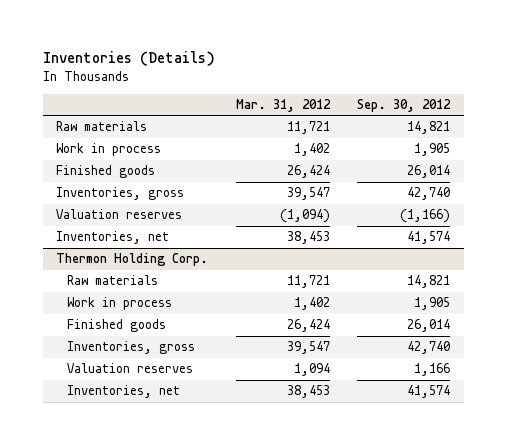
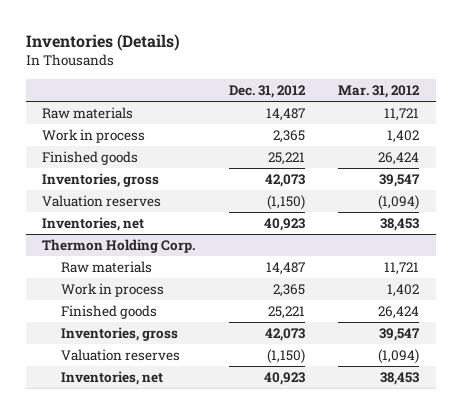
[357,98,452,112] Sep. 30, 2012 -> none
none -> [228,85,306,99] Dec. 31, 2012
[293,363,330,377] 1,094 -> [378,349,420,365] (1,094)

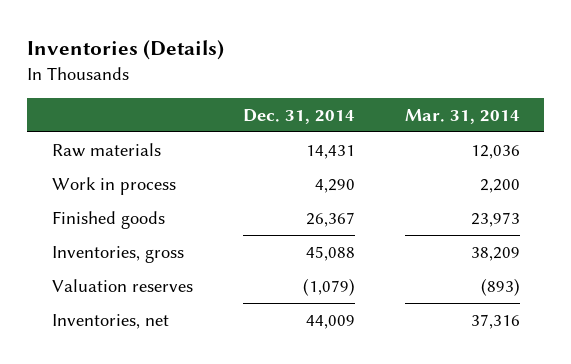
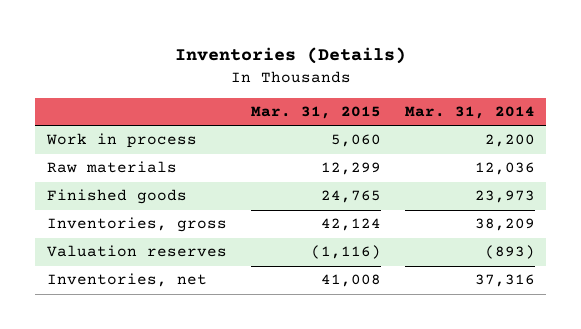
[242,108,355,124] Dec. 31, 2014 -> none
none -> [250,106,381,120] Mar. 31, 2015
[51,142,161,157] Raw materials -> [46,161,177,174] Raw materials

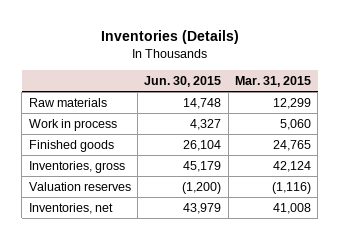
[404,106,535,120] Mar. 31, 2014 -> none
none -> [144,75,222,87] Jun. 30, 2015
[45,133,197,149] Work in process -> [28,118,117,131] Work in process

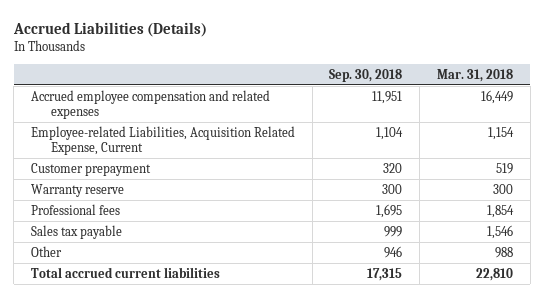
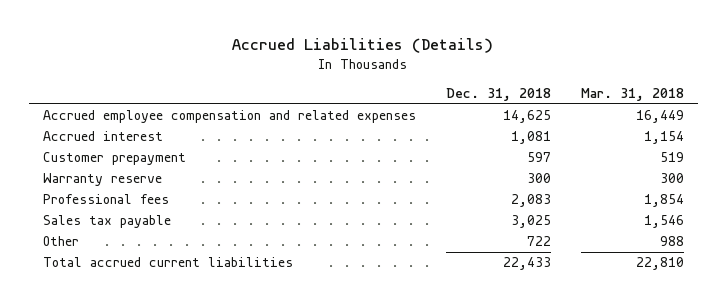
[329,68,403,82] Sep. 30, 2018 -> none
none -> [445,88,551,102] Dec. 31, 2018
[30,125,295,156] Employee-related Liabilities, Acquisition Related Expense, Current -> [43,131,164,142] Accrued interest

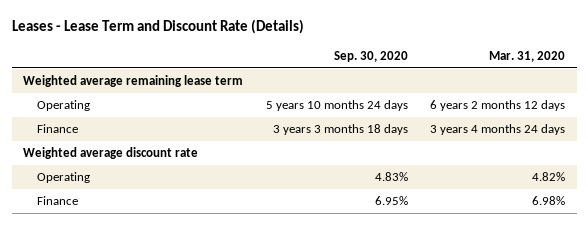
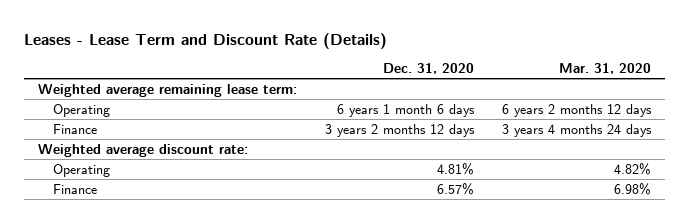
[333,50,408,62] Sep. 30, 2020 -> none
none -> [383,62,475,74] Dec. 31, 2020
[22,75,243,88] Weighted average remaining lease term -> [37,83,297,97] Weighted average remaining lease term:
[22,147,198,160] Weighted average discount rate -> [37,143,248,157] Weighted average discount rate:

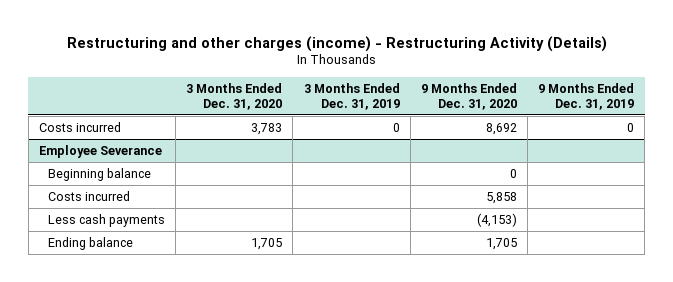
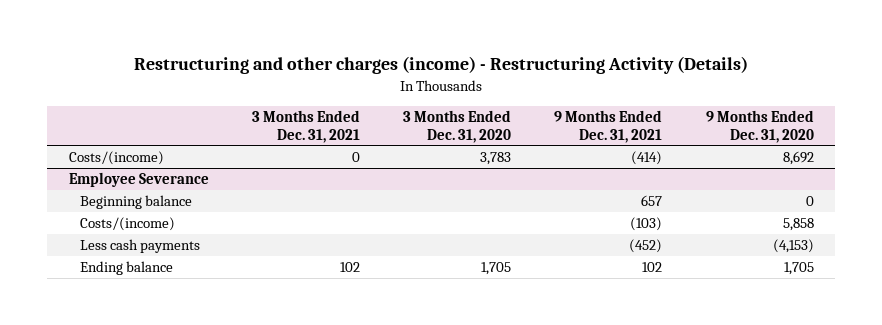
[303,82,400,110] 3 Months Ended Dec. 31, 2019 -> none
[538,82,635,110] 9 Months Ended Dec. 31, 2019 -> none
none -> [251,109,360,143] 3 Months Ended Dec. 31, 2021
none -> [554,109,663,143] 9 Months Ended Dec. 31, 2021
[38,121,121,132] Costs incurred -> [68,151,164,166] Costs/(income)
[48,190,131,201] Costs incurred -> [79,217,175,232] Costs/(income)

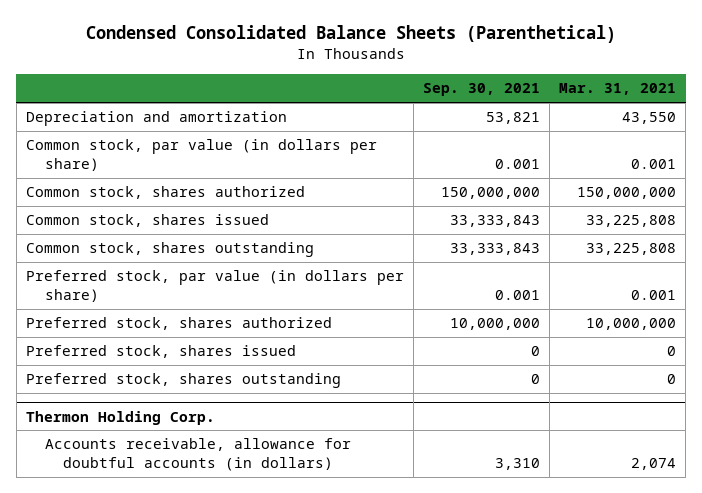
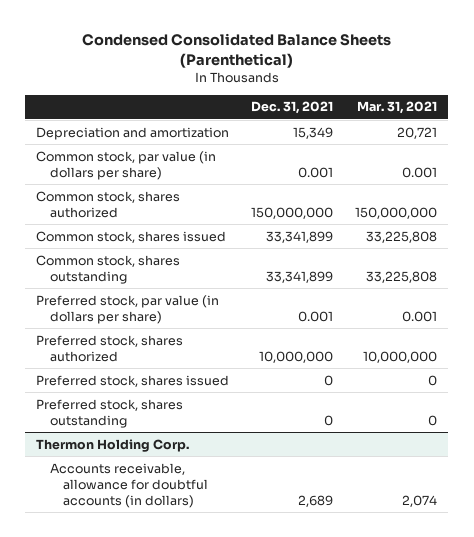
[423,83,541,97] Sep. 30, 2021 -> none
none -> [251,101,334,115] Dec. 31, 2021
[622,112,677,125] 43,550 -> [397,126,438,139] 20,721

